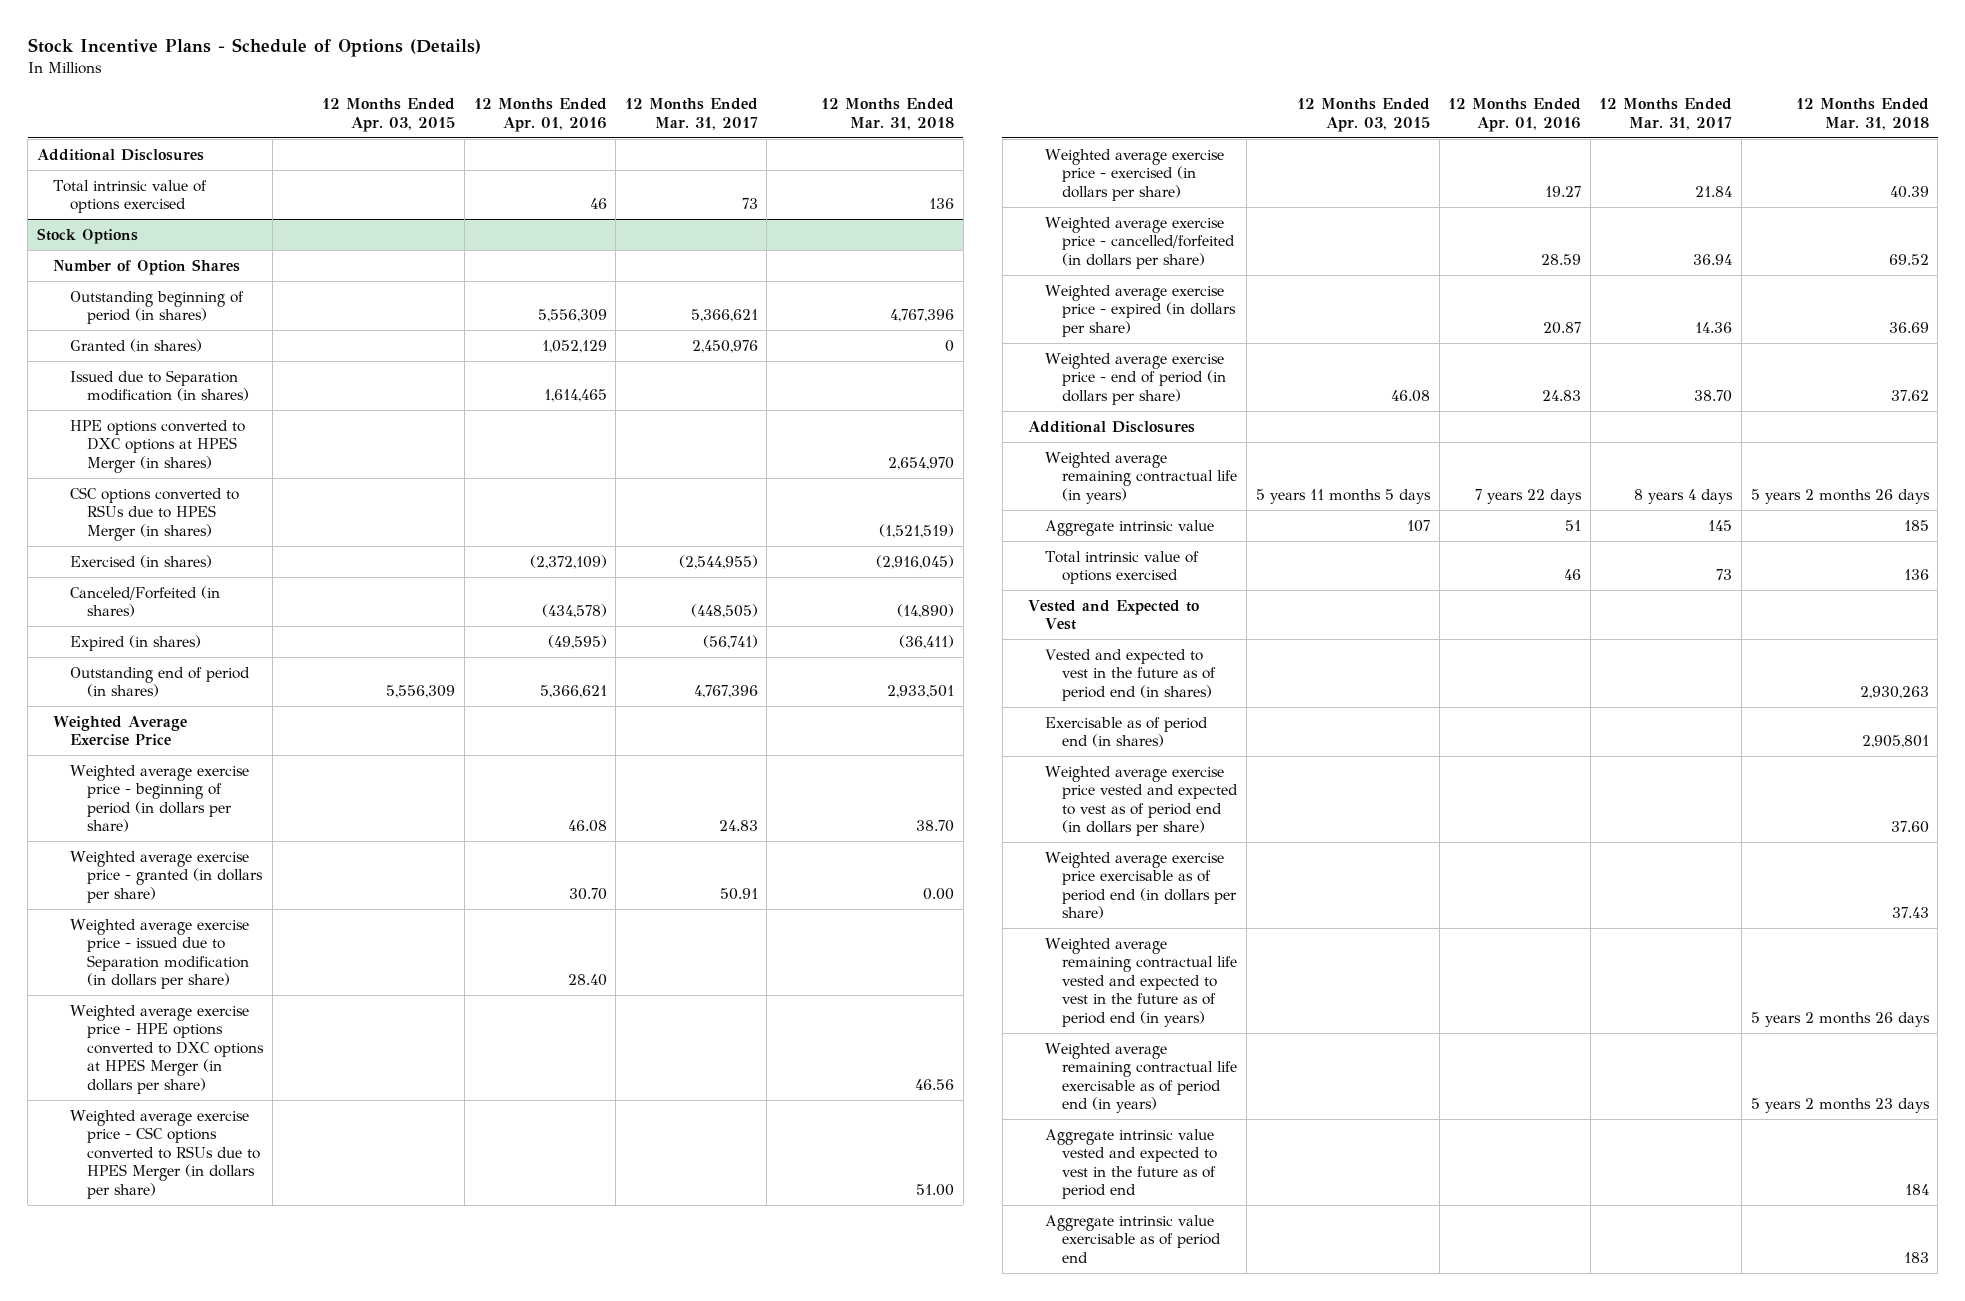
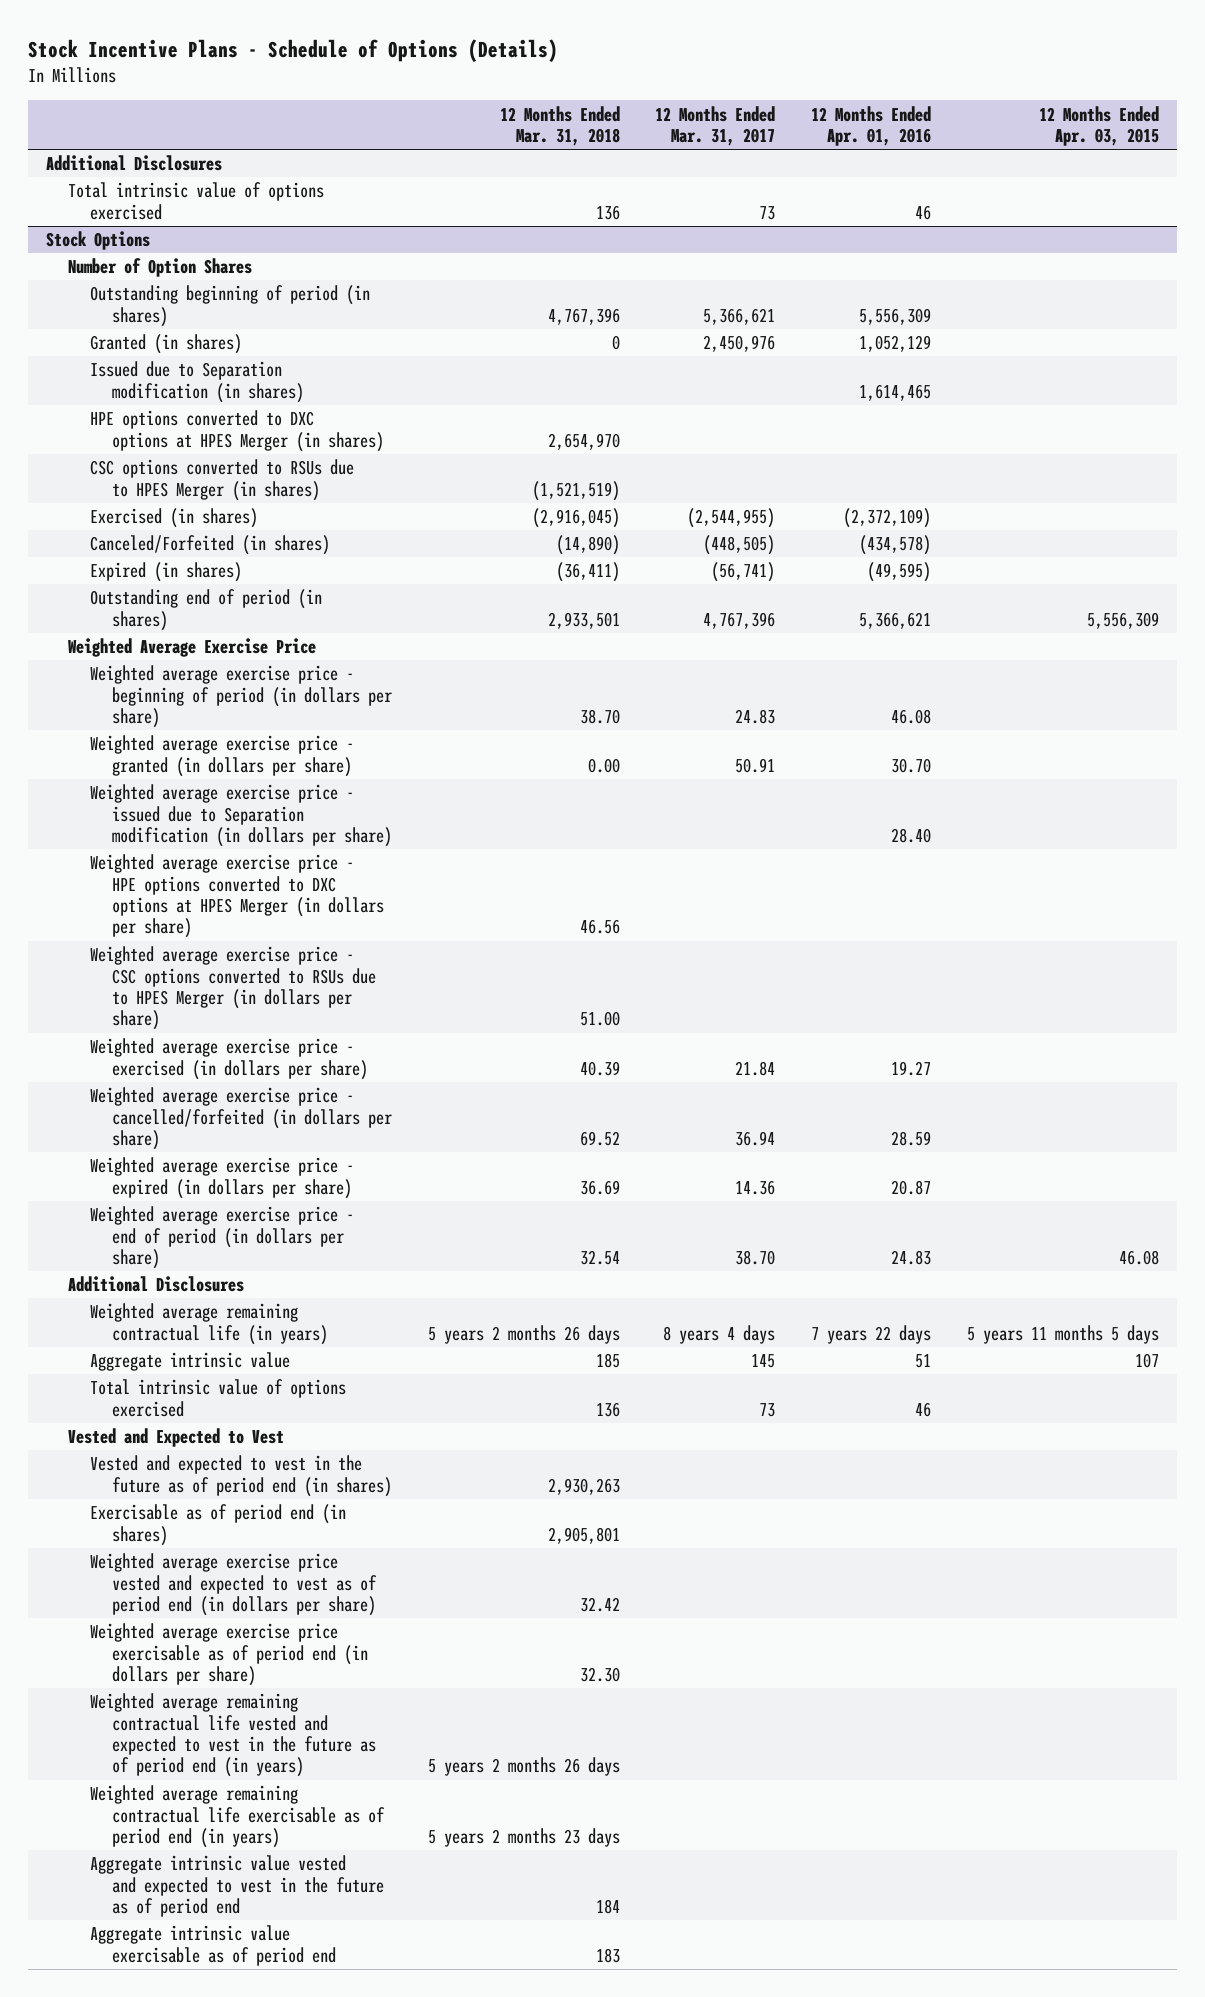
[1890,389,1929,401] 37.62 -> [579,1250,620,1266] 32.54
[1890,821,1929,834] 37.60 -> [579,1597,620,1613] 32.42
[1891,907,1929,919] 37.43 -> [579,1667,620,1683] 32.30

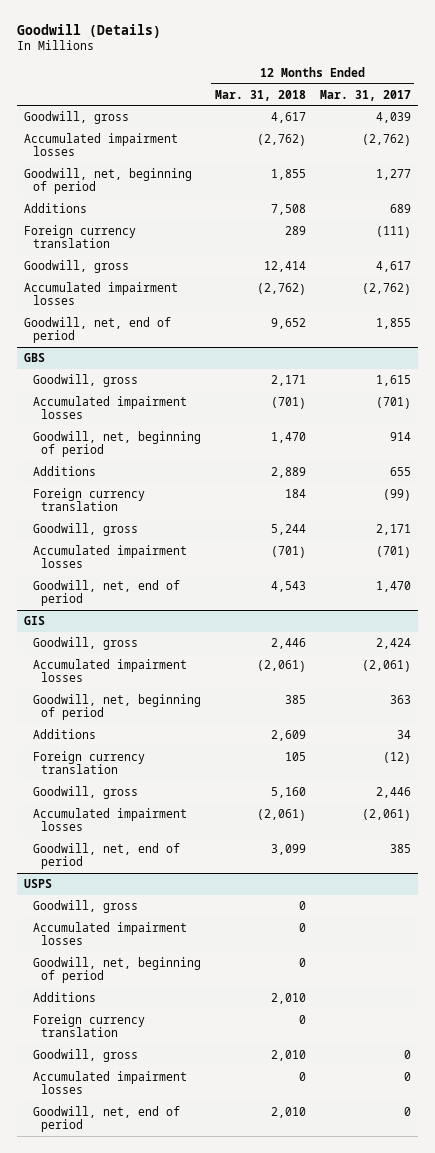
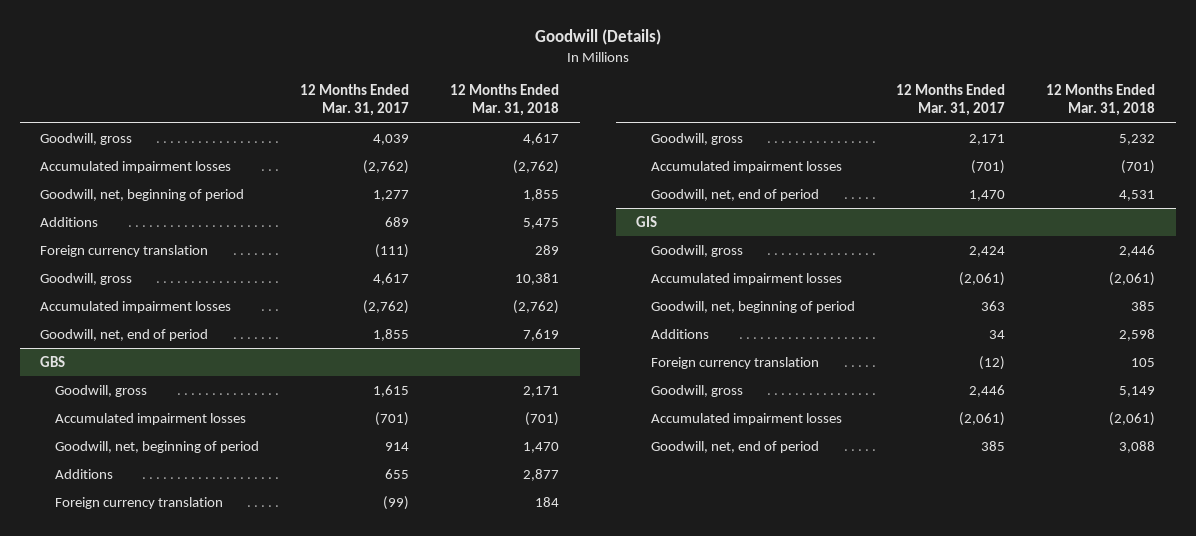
[270,204,306,216] 7,508 -> [523,217,560,229] 5,475
[263,261,306,273] 12,414 -> [515,272,560,285] 10,381
[270,318,306,330] 9,652 -> [523,328,560,341] 7,619
[270,467,306,479] 2,889 -> [523,468,560,481] 2,877
[270,524,306,536] 5,244 -> [1119,133,1156,145] 5,232
[270,581,306,593] 4,543 -> [1119,189,1156,201] 4,531
[270,730,306,742] 2,609 -> [1119,328,1156,341] 2,598
[270,787,306,799] 5,160 -> [1119,385,1156,397] 5,149
[24,879,53,889] USPS -> none
[32,900,138,914] Goodwill, gross -> none
[32,922,187,946] Accumulated impairment losses -> none
[32,957,201,984] Goodwill, net, beginning of period -> none
[32,992,96,1003] Additions -> none
[32,1014,145,1038] Foreign currency translation -> none
[32,1049,138,1063] Goodwill, gross -> none
[32,1071,187,1095] Accumulated impairment losses -> none
[32,1106,180,1133] Goodwill, net, end of period -> none
[270,844,306,856] 3,099 -> [1119,440,1156,453] 3,088

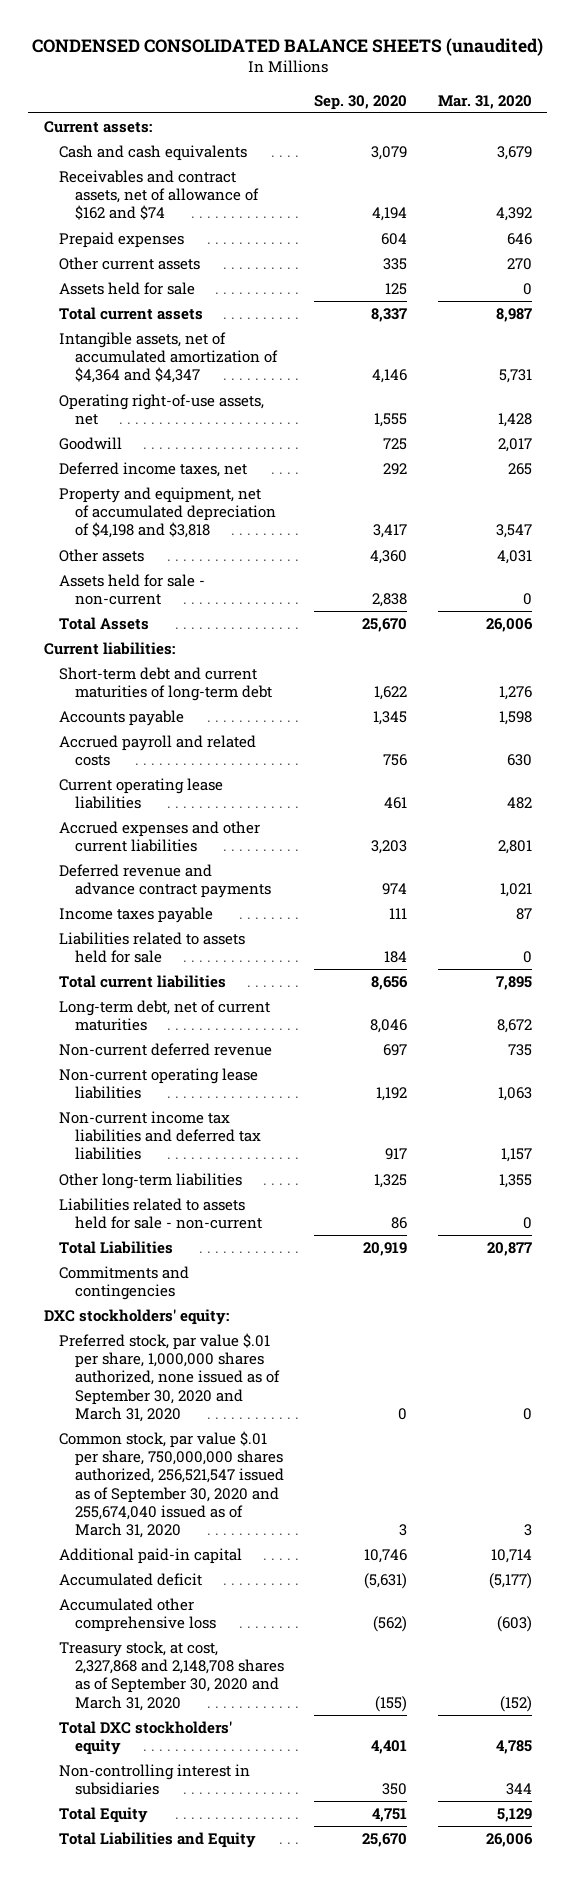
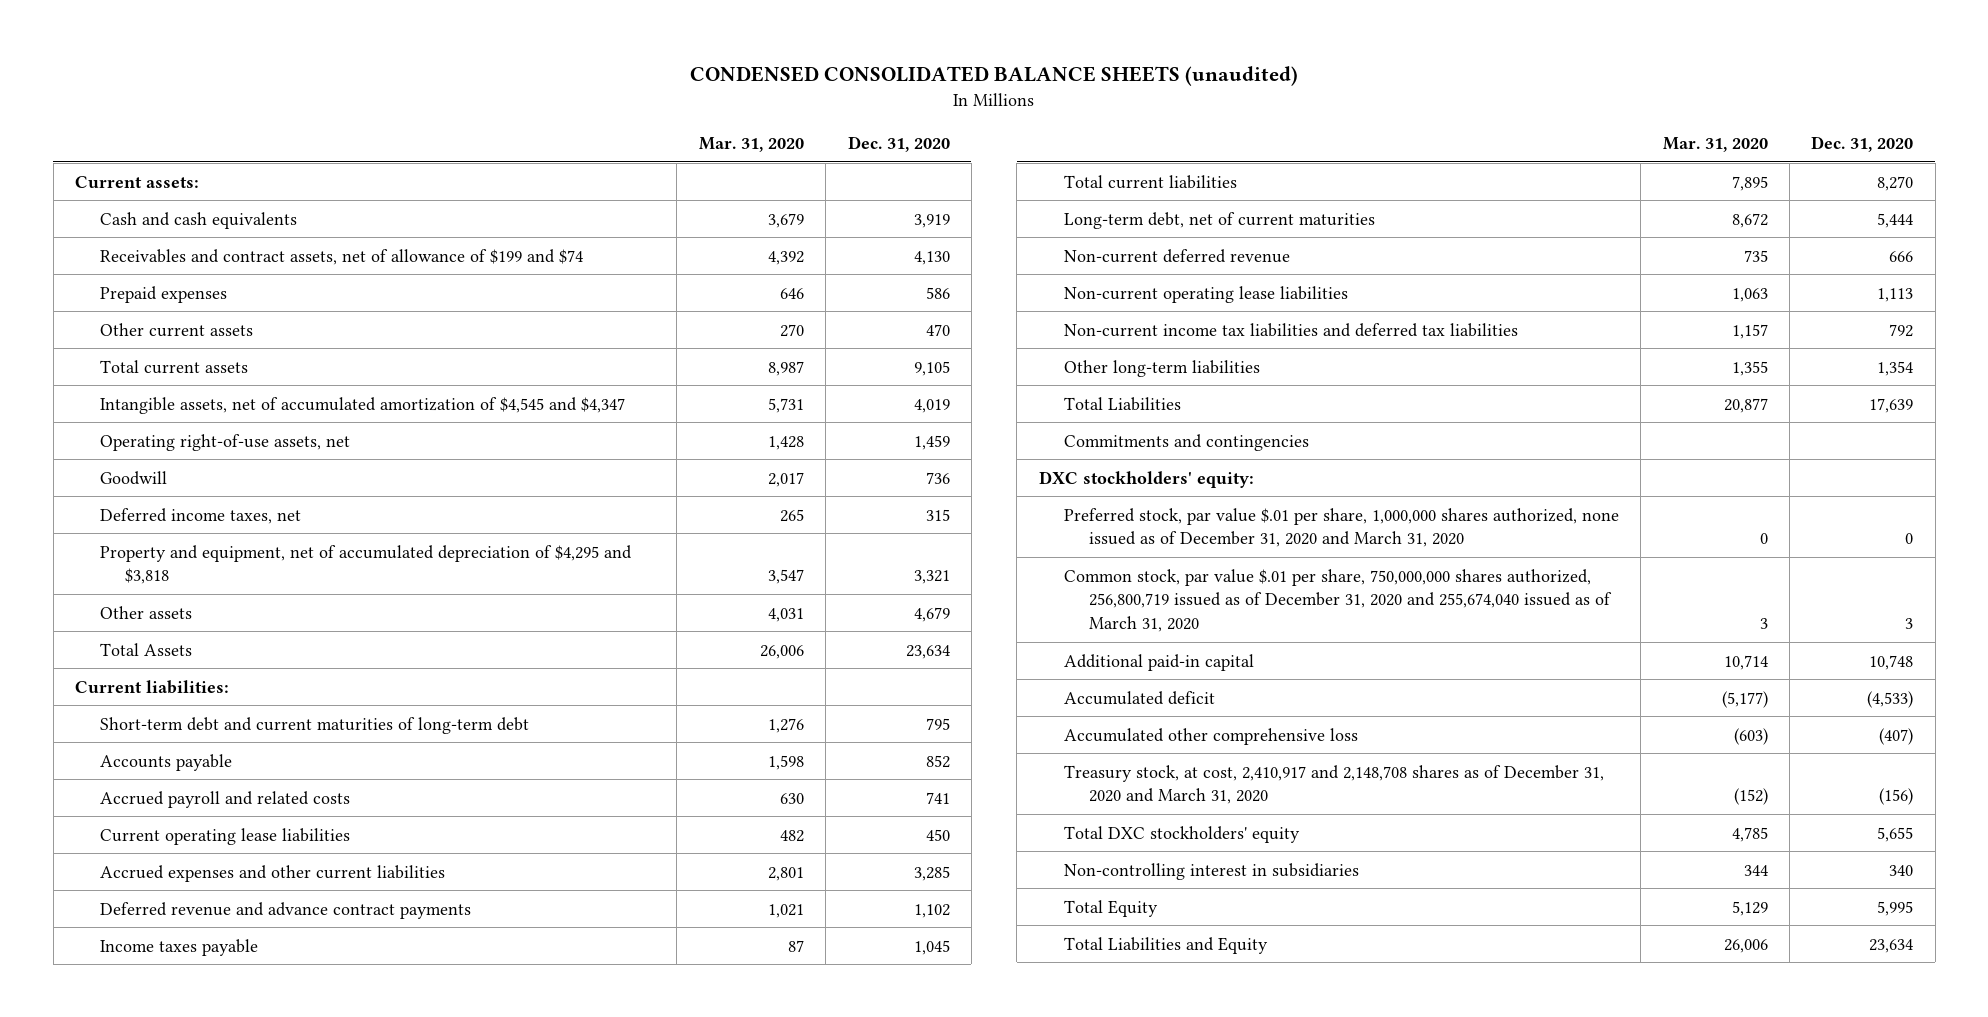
[314,94,408,110] Sep. 30, 2020 -> none
none -> [847,135,950,152] Dec. 31, 2020
[59,170,259,221] Receivables and contract assets, net of allowance of $162 and $74 -> [100,248,584,265] Receivables and contract assets, net of allowance of $199 and $74
[59,282,196,296] Assets held for sale -> none
[59,332,278,384] Intangible assets, net of accumulated amortization of $4,364 and $4,347 -> [100,396,626,414] Intangible assets, net of accumulated amortization of $4,545 and $4,347
[59,487,276,539] Property and equipment, net of accumulated depreciation of $4,198 and $3,818 -> [100,544,633,585] Property and equipment, net of accumulated depreciation of $4,295 and $3,818
[59,574,206,606] Assets held for sale - non-current -> none
[59,932,246,964] Liabilities related to assets held for sale -> none
[59,1198,262,1230] Liabilities related to assets held for sale - non-current -> none
[59,1333,280,1422] Preferred stock, par value $.01 per share, 1,000,000 shares authorized, none issued as of September 30, 2020 and March 31, 2020 -> [1063,507,1619,548] Preferred stock, par value $.01 per share, 1,000,000 shares authorized, none issued as of December 31, 2020 and March 31, 2020
[59,1431,284,1538] Common stock, par value $.01 per share, 750,000,000 shares authorized, 256,521,547 issued as of September 30, 2020 and 255,674,040 issued as of March 31, 2020 -> [1063,568,1612,632] Common stock, par value $.01 per share, 750,000,000 shares authorized, 256,800,719 issued as of December 31, 2020 and 255,674,040 issued as of March 31, 2020
[59,1641,284,1711] Treasury stock, at cost, 2,327,868 and 2,148,708 shares as of September 30, 2020 and March 31, 2020 -> [1063,764,1604,805] Treasury stock, at cost, 2,410,917 and 2,148,708 shares as of December 31, 2020 and March 31, 2020

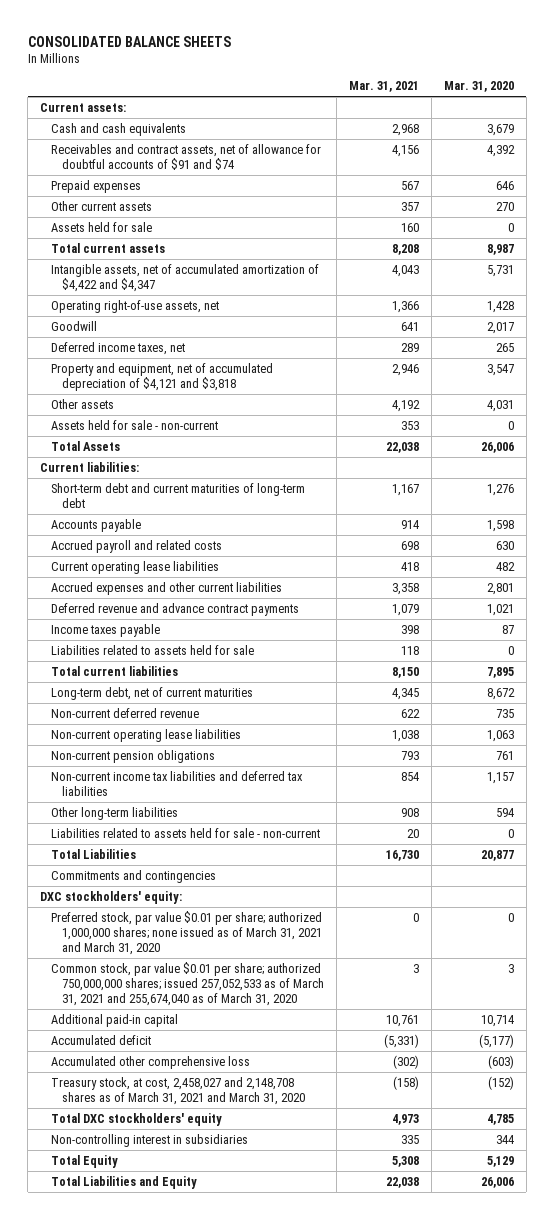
[690,66,1299,87] CONDENSED CONSOLIDATED BALANCE SHEETS (unaudited) -> [27,35,231,47] CONSOLIDATED BALANCE SHEETS
[847,135,950,152] Dec. 31, 2020 -> none
none -> [349,81,420,93] Mar. 31, 2021
[100,248,584,265] Receivables and contract assets, net of allowance of $199 and $74 -> [51,143,322,170] Receivables and contract assets, net of allowance for doubtful accounts of $91 and $74
none -> [51,221,153,232] Assets held for sale
[100,396,626,414] Intangible assets, net of accumulated amortization of $4,545 and $4,347 -> [51,263,320,292] Intangible assets, net of accumulated amortization of $4,422 and $4,347
[100,544,633,585] Property and equipment, net of accumulated depreciation of $4,295 and $3,818 -> [51,362,274,391] Property and equipment, net of accumulated depreciation of $4,121 and $3,818
none -> [51,419,219,430] Assets held for sale - non-current
none -> [51,644,255,655] Liabilities related to assets held for sale
none -> [51,749,216,763] Non-current pension obligations
[1731,360,1768,376] 1,355 -> [495,807,514,817] 594
none -> [51,827,321,838] Liabilities related to assets held for sale - non-current
[1063,507,1619,548] Preferred stock, par value $.01 per share, 1,000,000 shares authorized, none issued as of December 31, 2020 and March 31, 2020 -> [51,910,323,956] Preferred stock, par value $0.01 per share; authorized 1,000,000 shares; none issued as of March 31, 2021 and March 31, 2020
[1063,568,1612,632] Common stock, par value $.01 per share, 750,000,000 shares authorized, 256,800,719 issued as of December 31, 2020 and 255,674,040 issued as of March 31, 2020 -> [51,961,325,1007] Common stock, par value $0.01 per share; authorized 750,000,000 shares; issued 257,052,533 as of March 31, 2021 and 255,674,040 as of March 31, 2020
[1063,764,1604,805] Treasury stock, at cost, 2,410,917 and 2,148,708 shares as of December 31, 2020 and March 31, 2020 -> [51,1076,306,1105] Treasury stock, at cost, 2,458,027 and 2,148,708 shares as of March 31, 2021 and March 31, 2020

